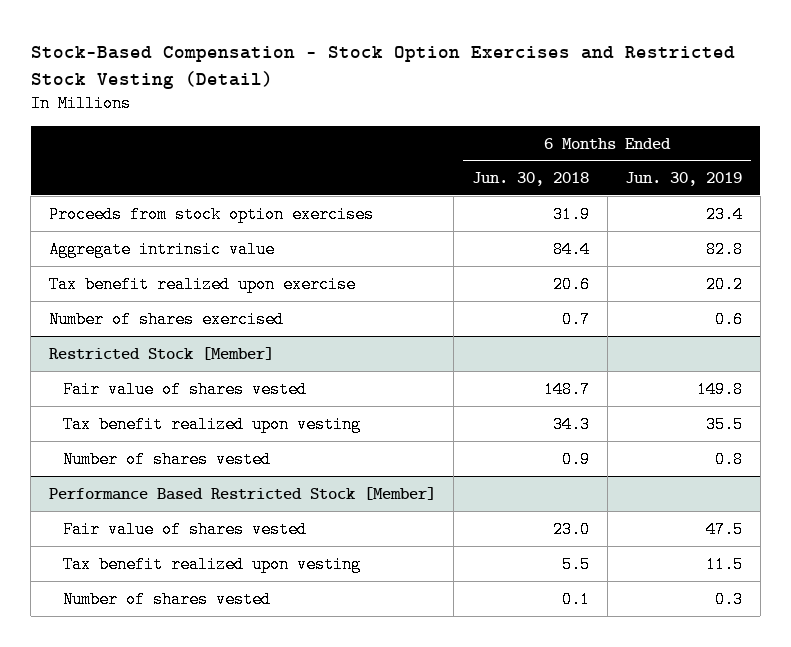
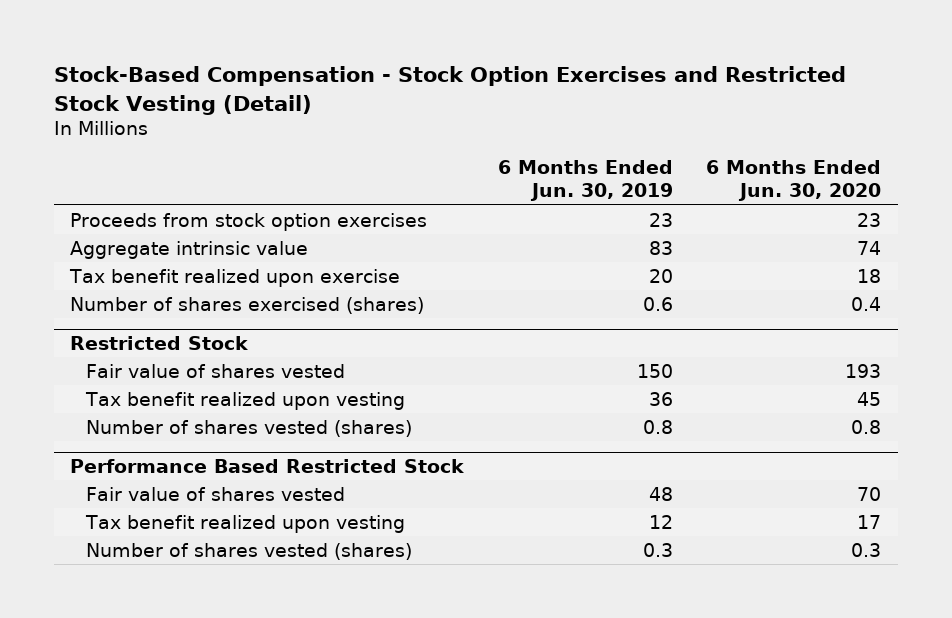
[472,172,590,187] Jun. 30, 2018 -> none
none -> [706,160,882,202] 6 Months Ended Jun. 30, 2020
[706,205,744,223] 23.4 -> [648,212,673,227] 23
[706,240,744,258] 82.8 -> [648,240,673,255] 83
[706,275,744,293] 20.2 -> [648,268,673,283] 20
[48,310,284,328] Number of shares exercised -> [70,296,425,314] Number of shares exercised (shares)
[48,346,274,360] Restricted Stock [Member] -> [70,336,249,351] Restricted Stock
[697,380,744,398] 149.8 -> [636,363,673,378] 150
[706,415,744,433] 35.5 -> [648,391,673,406] 36
[62,450,271,468] Number of shares vested -> [85,419,412,437] Number of shares vested (shares)
[48,486,436,500] Performance Based Restricted Stock [Member] -> [70,459,465,474] Performance Based Restricted Stock
[706,520,744,538] 47.5 -> [648,486,673,501] 48
[706,555,744,573] 11.5 -> [648,514,673,529] 12
[62,590,271,608] Number of shares vested -> [85,542,412,560] Number of shares vested (shares)

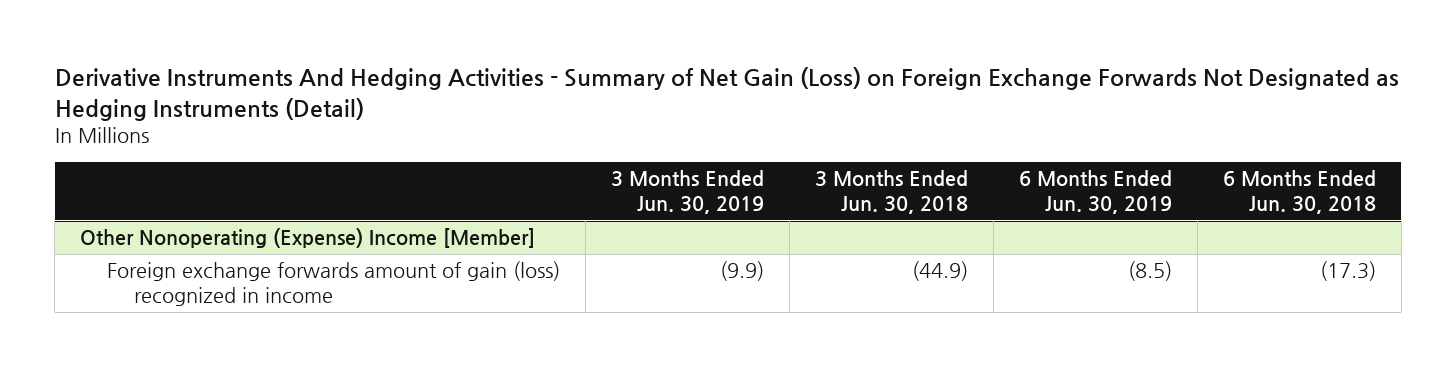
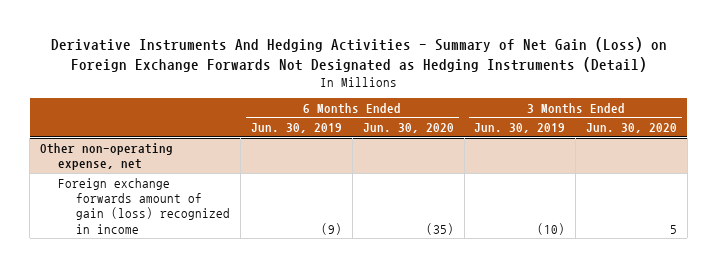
[814,170,968,215] 3 Months Ended Jun. 30, 2018 -> none
[1222,170,1376,215] 6 Months Ended Jun. 30, 2018 -> none
none -> [362,122,454,133] Jun. 30, 2020
none -> [586,122,678,133] Jun. 30, 2020
[80,228,536,249] Other Nonoperating (Expense) Income [Member] -> [40,142,174,170] Other non-operating expense, net
[719,261,764,282] (9.9) -> [537,222,566,235] (10)
[1127,261,1172,282] (8.5) -> [321,222,343,235] (9)

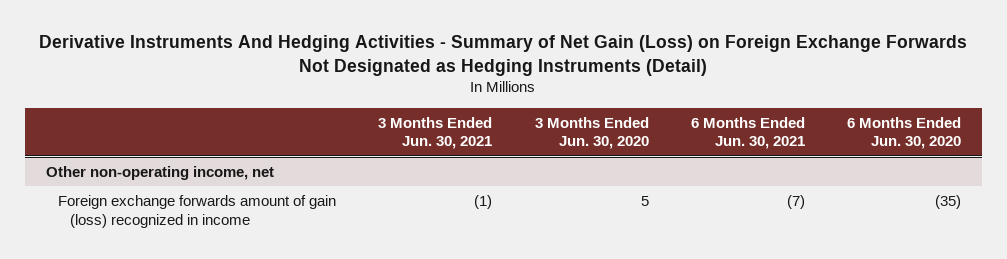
[251,122,343,133] Jun. 30, 2019 -> none
[474,122,566,133] Jun. 30, 2019 -> none
none -> [378,116,493,150] 3 Months Ended Jun. 30, 2021
none -> [690,116,805,150] 6 Months Ended Jun. 30, 2021
[40,142,174,170] Other non-operating expense, net -> [45,165,274,180] Other non-operating income, net

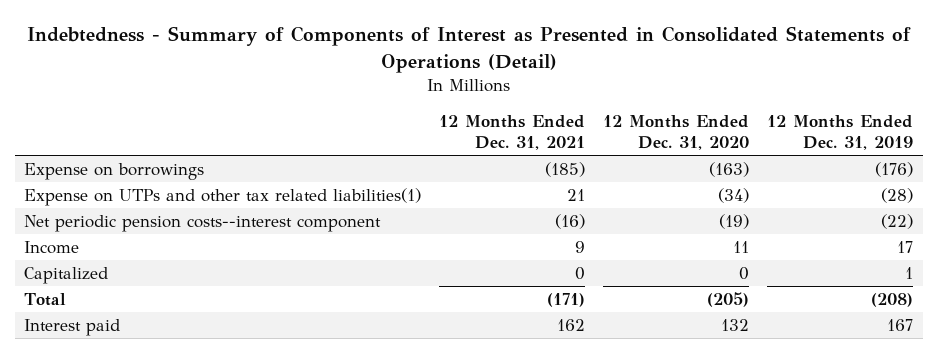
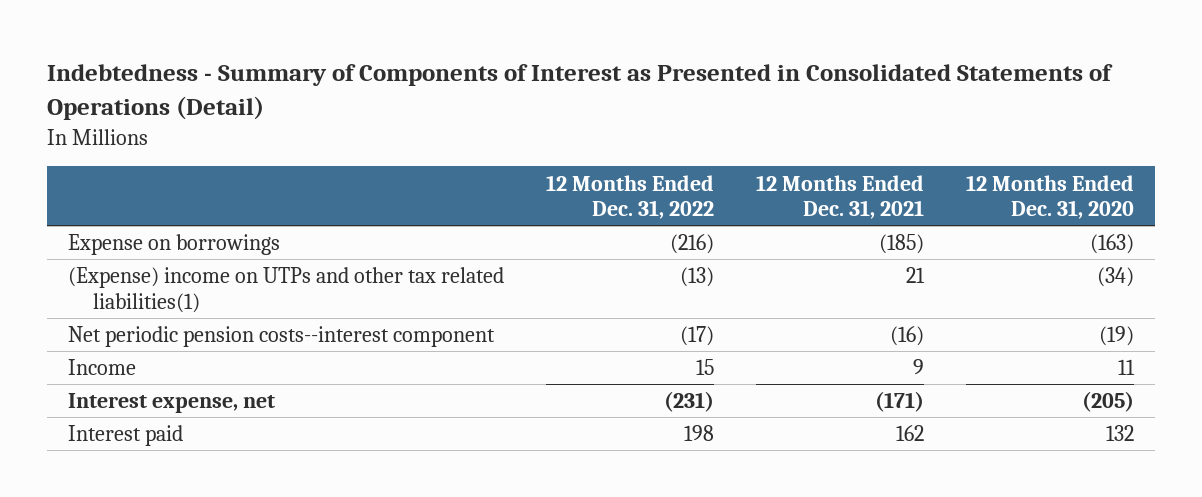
[767,115,914,151] 12 Months Ended Dec. 31, 2019 -> none
none -> [546,174,715,220] 12 Months Ended Dec. 31, 2022
[23,188,421,207] Expense on UTPs and other tax related liabilities(1) -> [68,267,505,313] (Expense) income on UTPs and other tax related liabilities(1)
[23,267,108,285] Capitalized -> none
[23,293,66,307] Total -> [68,393,276,414] Interest expense, net

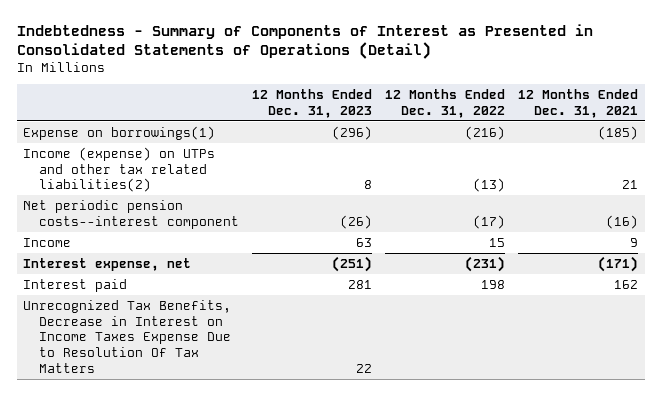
[965,174,1134,220] 12 Months Ended Dec. 31, 2020 -> none
none -> [252,88,373,118] 12 Months Ended Dec. 31, 2023
[68,234,281,256] Expense on borrowings -> [23,125,216,140] Expense on borrowings(1)
[68,267,505,313] (Expense) income on UTPs and other tax related liabilities(1) -> [23,146,216,193] Income (expense) on UTPs and other tax related liabilities(2)
none -> [23,299,232,373] Unrecognized Tax Benefits, Decrease in Interest on Income Taxes Expense Due to Resolution Of Tax Matters

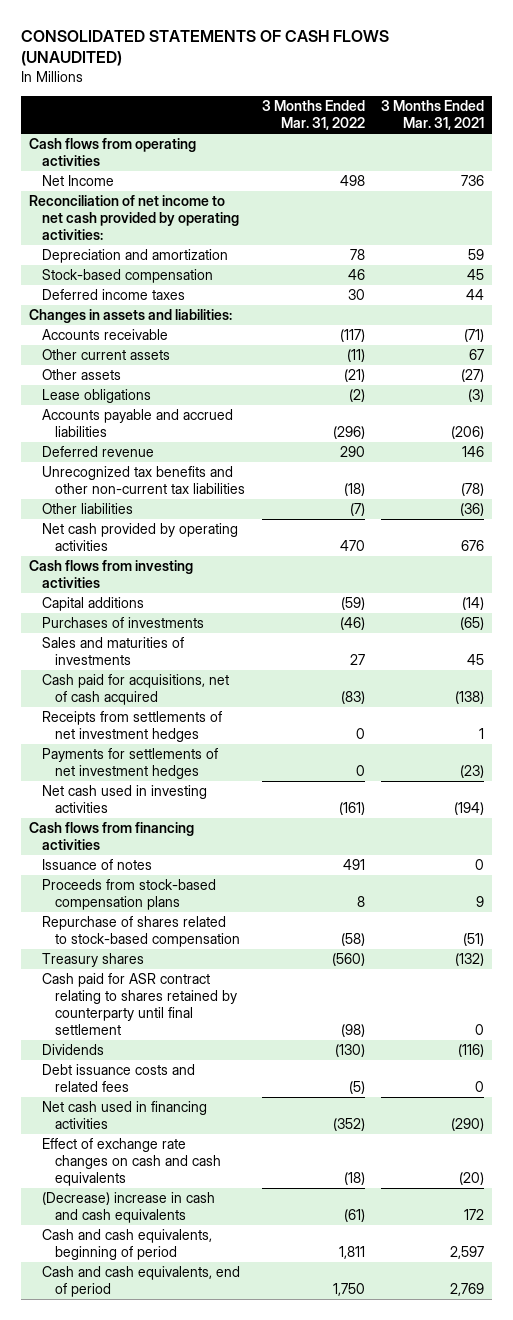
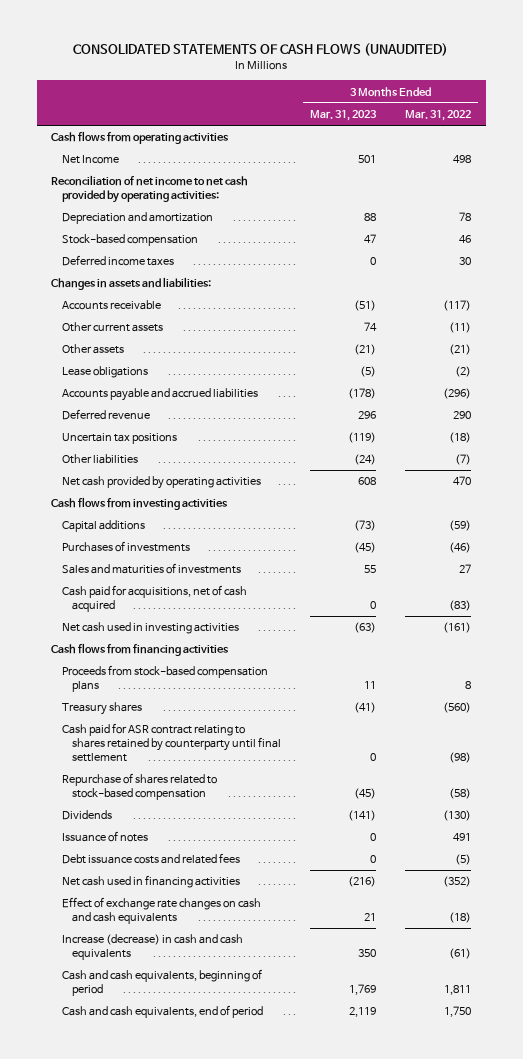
[380,100,484,130] 3 Months Ended Mar. 31, 2021 -> none
none -> [310,110,378,122] Mar. 31, 2023
[41,466,246,495] Unrecognized tax benefits and other non-current tax liabilities -> [61,433,177,445] Uncertain tax positions
[41,711,222,743] Receipts from settlements of net investment hedges -> none
[41,748,218,780] Payments for settlements of net investment hedges -> none
[41,916,241,948] Repurchase of shares related to stock-based compensation -> [61,773,217,801] Repurchase of shares related to stock-based compensation
[41,859,152,871] Issuance of notes -> [61,831,148,843] Issuance of notes
[41,1192,215,1224] (Decrease) increase in cash and cash equivalents -> [61,934,243,961] Increase (decrease) in cash and cash equivalents

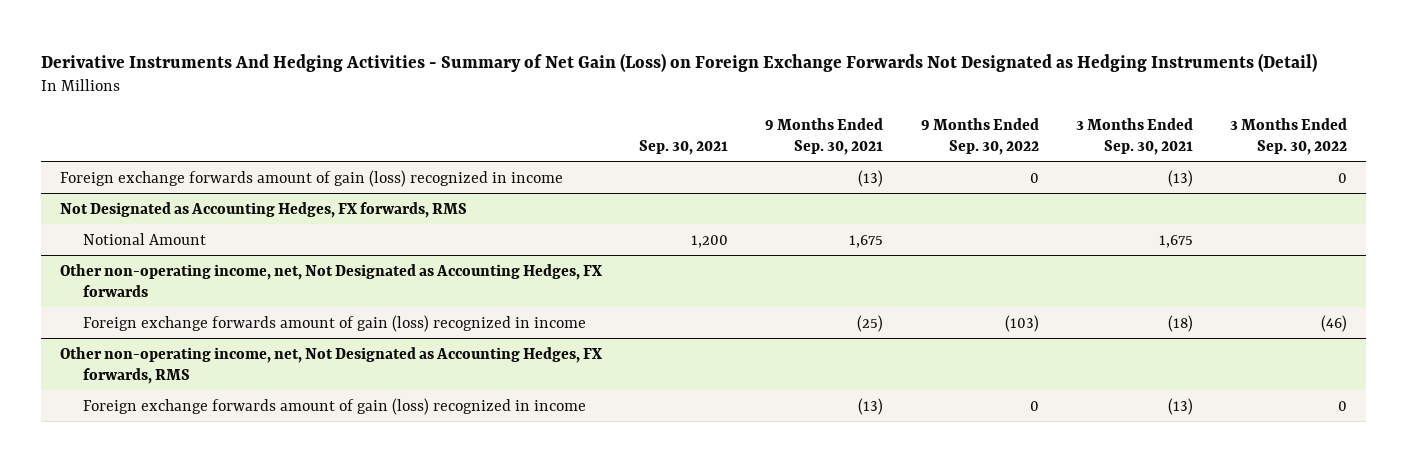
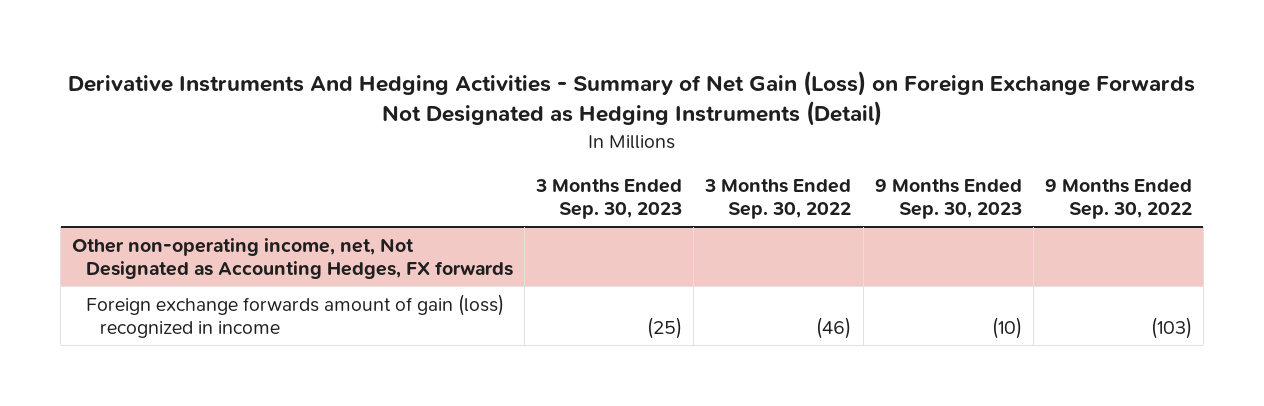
[638,139,728,155] Sep. 30, 2021 -> none
[765,117,884,155] 9 Months Ended Sep. 30, 2021 -> none
[1075,117,1193,155] 3 Months Ended Sep. 30, 2021 -> none
none -> [535,178,683,219] 3 Months Ended Sep. 30, 2023
none -> [874,178,1022,219] 9 Months Ended Sep. 30, 2023
[59,169,563,187] Foreign exchange forwards amount of gain (loss) recognized in income -> none
[59,201,467,218] Not Designated as Accounting Hedges, FX forwards, RMS -> none
[83,232,207,245] Notional Amount -> none
[59,346,602,384] Other non-operating income, net, Not Designated as Accounting Hedges, FX forwards, RMS -> none
[83,397,587,415] Foreign exchange forwards amount of gain (loss) recognized in income -> none

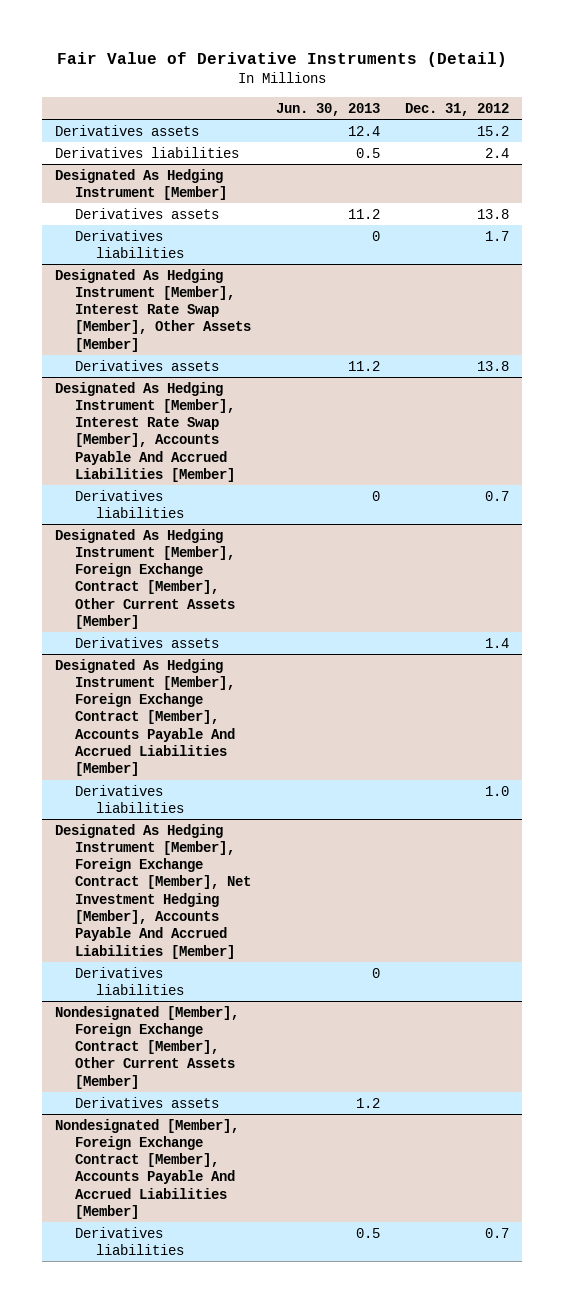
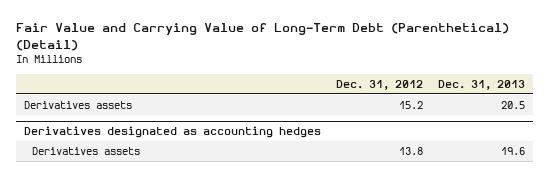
[56,52,507,68] Fair Value of Derivative Instruments (Detail) -> [15,23,509,51] Fair Value and Carrying Value of Long-Term Debt (Parenthetical) (Detail)
[276,102,381,116] Jun. 30, 2013 -> none
none -> [438,79,526,90] Dec. 31, 2013
[54,146,239,158] Derivatives liabilities -> none
[54,168,228,200] Designated As Hedging Instrument [Member] -> none
[75,207,220,219] Derivatives assets -> none
[75,229,184,258] Derivatives liabilities -> none
[54,268,252,352] Designated As Hedging Instrument [Member], Interest Rate Swap [Member], Other Assets [Member] -> none
none -> [23,126,321,139] Derivatives designated as accounting hedges
[54,381,236,483] Designated As Hedging Instrument [Member], Interest Rate Swap [Member], Accounts Payable And Accrued Liabilities [Member] -> none
[75,489,184,518] Derivatives liabilities -> none
[54,528,236,630] Designated As Hedging Instrument [Member], Foreign Exchange Contract [Member], Other Current Assets [Member] -> none
[75,636,220,648] Derivatives assets -> none
[54,658,236,777] Designated As Hedging Instrument [Member], Foreign Exchange Contract [Member], Accounts Payable And Accrued Liabilities [Member] -> none
[75,784,184,813] Derivatives liabilities -> none
[54,823,252,959] Designated As Hedging Instrument [Member], Foreign Exchange Contract [Member], Net Investment Hedging [Member], Accounts Payable And Accrued Liabilities [Member] -> none
[75,966,184,995] Derivatives liabilities -> none
[54,1005,239,1089] Nondesignated [Member], Foreign Exchange Contract [Member], Other Current Assets [Member] -> none
[75,1096,220,1108] Derivatives assets -> none
[54,1118,239,1220] Nondesignated [Member], Foreign Exchange Contract [Member], Accounts Payable And Accrued Liabilities [Member] -> none
[75,1226,184,1255] Derivatives liabilities -> none

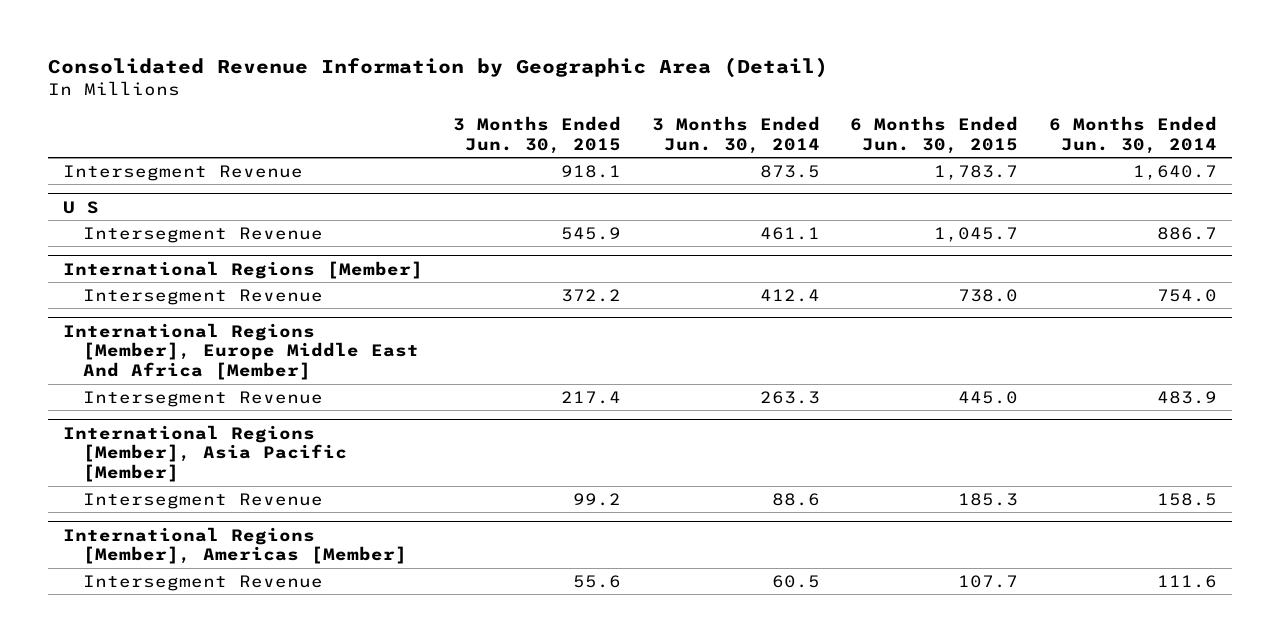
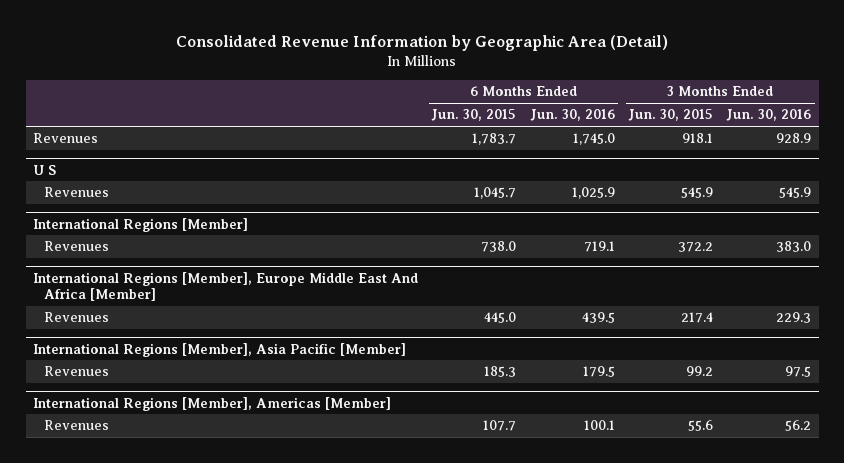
[651,116,820,154] 3 Months Ended Jun. 30, 2014 -> none
[1048,116,1217,154] 6 Months Ended Jun. 30, 2014 -> none
none -> [529,109,615,122] Jun. 30, 2016
none -> [726,109,812,122] Jun. 30, 2016
[62,164,303,181] Intersegment Revenue -> [32,133,98,144] Revenues
[83,226,324,243] Intersegment Revenue -> [43,187,109,198] Revenues
[83,288,324,305] Intersegment Revenue -> [43,241,109,252] Revenues
[83,390,324,407] Intersegment Revenue -> [43,312,109,323] Revenues
[83,492,324,509] Intersegment Revenue -> [43,366,109,377] Revenues
[83,574,324,591] Intersegment Revenue -> [43,420,109,431] Revenues

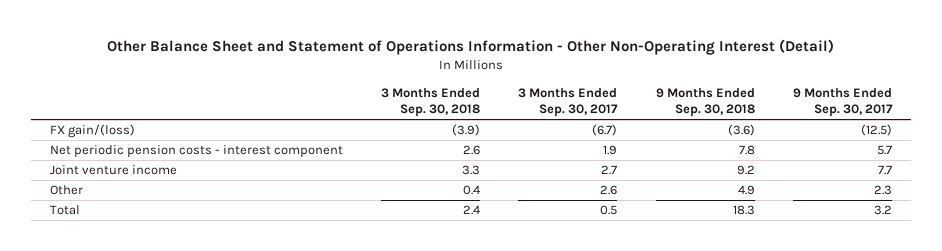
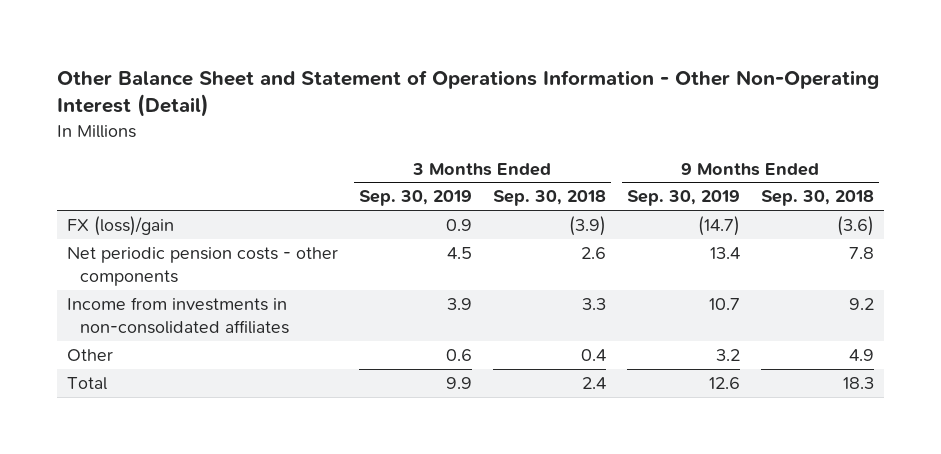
[518,87,619,118] 3 Months Ended Sep. 30, 2017 -> none
[792,87,893,118] 9 Months Ended Sep. 30, 2017 -> none
none -> [359,190,473,207] Sep. 30, 2019
none -> [626,190,740,207] Sep. 30, 2019
[49,124,135,139] FX gain/(loss) -> [67,215,175,236] FX (loss)/gain
[49,145,343,159] Net periodic pension costs - interest component -> [67,246,339,286] Net periodic pension costs - other components
[49,165,177,176] Joint venture income -> [67,296,290,334] Income from investments in non-consolidated affiliates

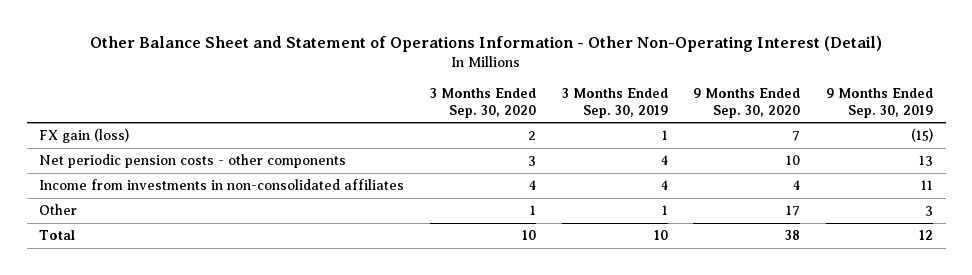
[492,190,606,207] Sep. 30, 2018 -> none
[760,190,874,207] Sep. 30, 2018 -> none
none -> [429,87,536,118] 3 Months Ended Sep. 30, 2020
none -> [693,87,801,118] 9 Months Ended Sep. 30, 2020
[67,215,175,236] FX (loss)/gain -> [39,128,130,144] FX gain (loss)
[446,218,473,231] 0.9 -> [661,130,668,141] 1
[697,215,740,236] (14.7) -> [910,128,933,143] (15)
[447,246,473,259] 4.5 -> [660,155,668,166] 4
[709,246,740,259] 13.4 -> [918,155,933,167] 13
[447,297,473,310] 3.9 -> [660,180,668,191] 4
[708,297,740,310] 10.7 -> [920,180,933,191] 11
[446,348,473,361] 0.6 -> [661,205,668,216] 1
[715,348,740,361] 3.2 -> [924,206,933,217] 3
[446,376,473,389] 9.9 -> [653,230,668,241] 10
[708,376,740,389] 12.6 -> [918,230,933,241] 12

